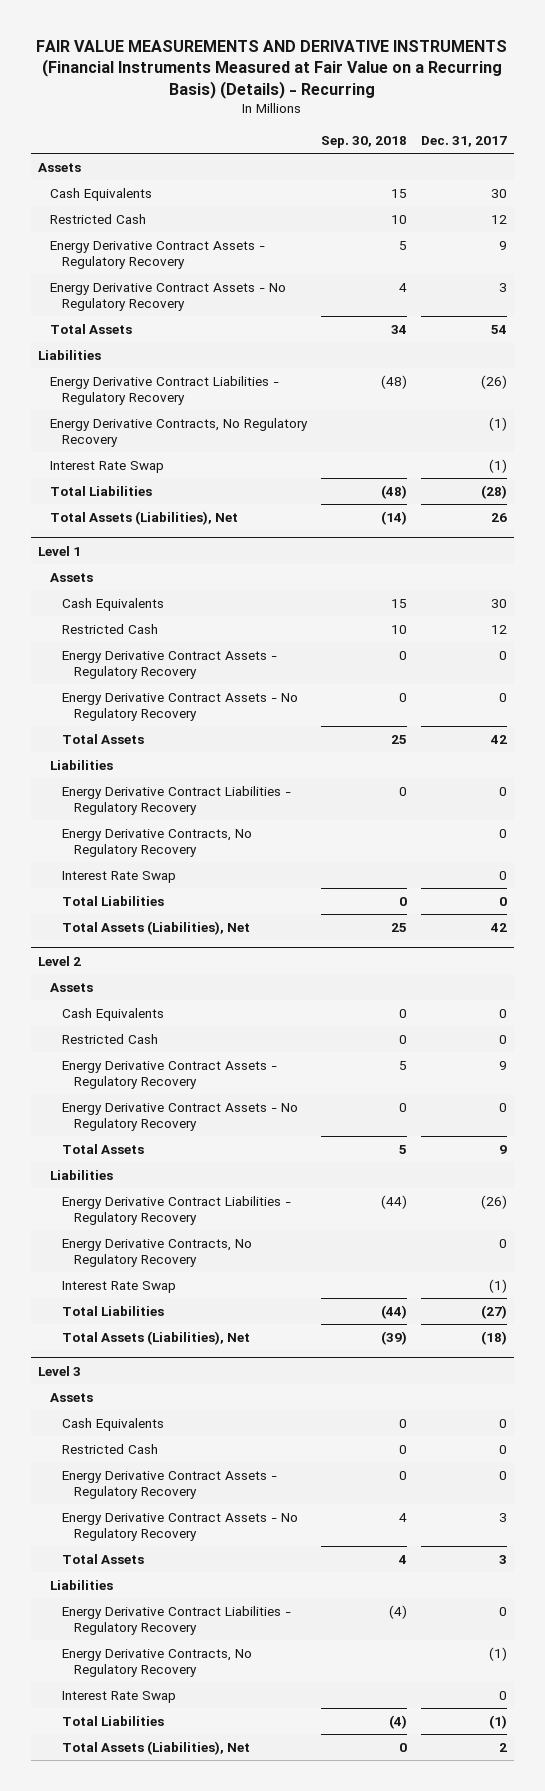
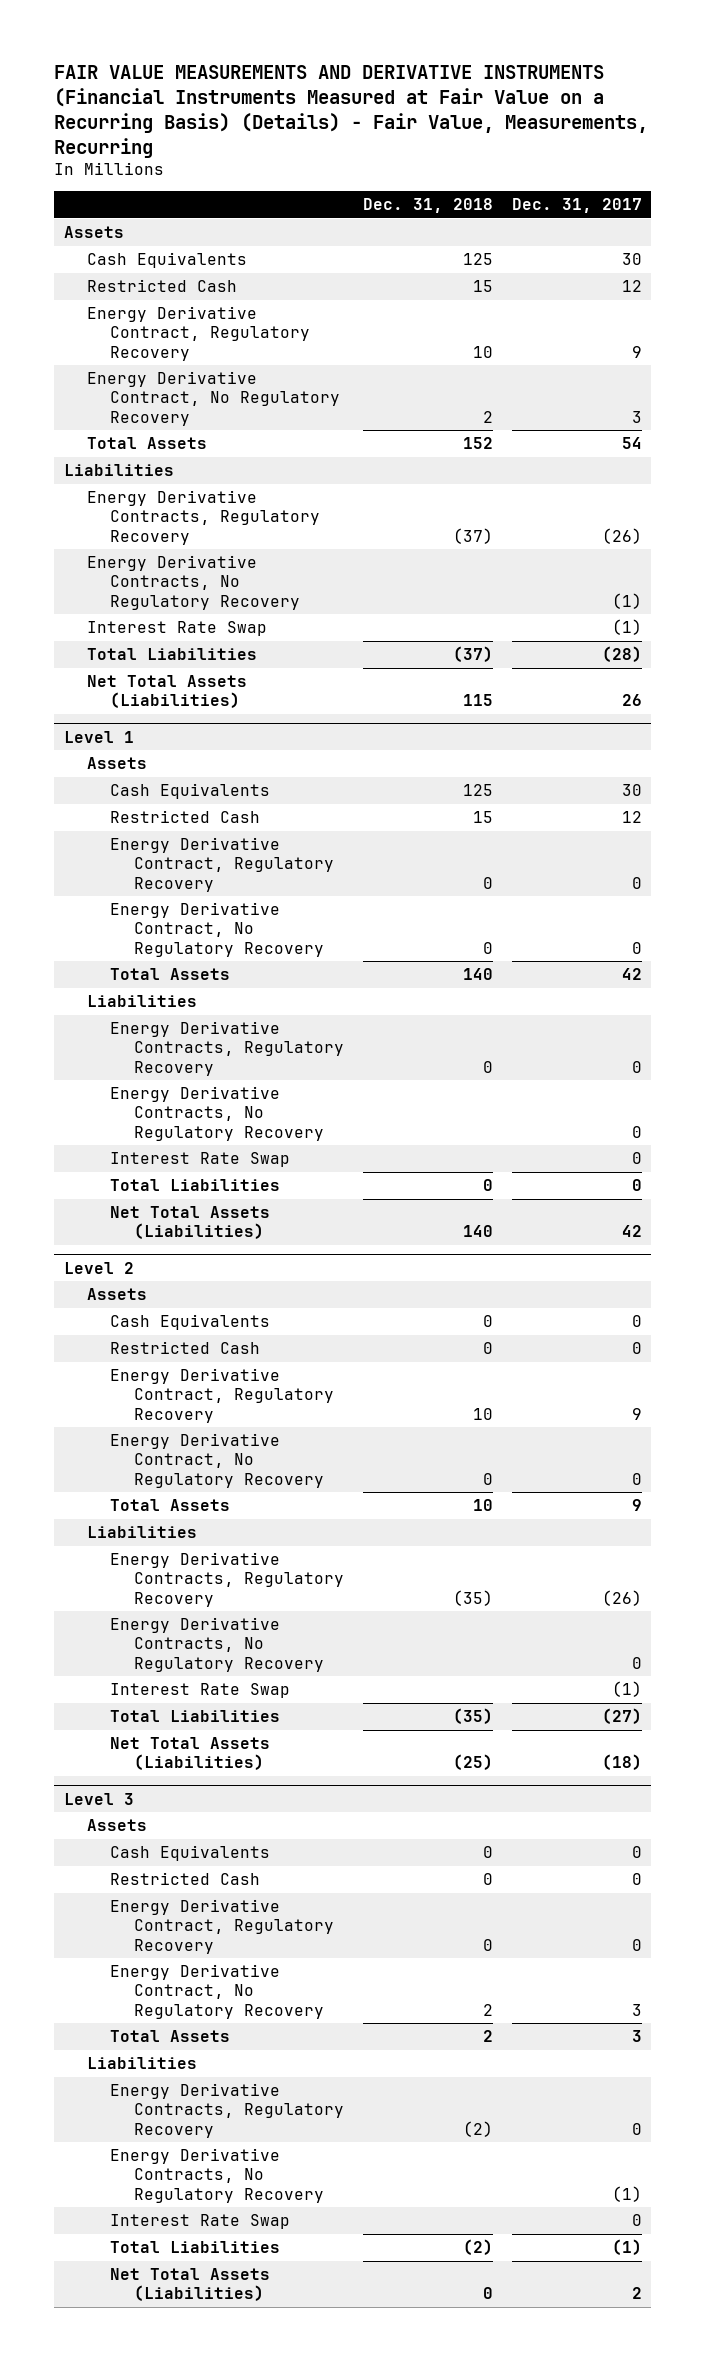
[36,40,508,99] FAIR VALUE MEASUREMENTS AND DERIVATIVE INSTRUMENTS (Financial Instruments Measured at Fair Value on a Recurring Basis) (Details) - Recurring -> [54,64,649,158] FAIR VALUE MEASUREMENTS AND DERIVATIVE INSTRUMENTS (Financial Instruments Measured at Fair Value on a Recurring Basis) (Details) - Fair Value, Measurements, Recurring
[320,135,407,148] Sep. 30, 2018 -> none
none -> [362,198,493,214] Dec. 31, 2018
[49,240,265,269] Energy Derivative Contract Assets - Regulatory Recovery -> [86,306,311,361] Energy Derivative Contract, Regulatory Recovery
[49,282,286,311] Energy Derivative Contract Assets - No Regulatory Recovery -> [86,371,341,426] Energy Derivative Contract, No Regulatory Recovery
[49,375,279,405] Energy Derivative Contract Liabilities - Regulatory Recovery -> [86,490,321,545] Energy Derivative Contracts, Regulatory Recovery
[49,510,238,525] Total Assets (Liabilities), Net -> [86,675,247,709] Net Total Assets (Liabilities)
[61,650,277,679] Energy Derivative Contract Assets - Regulatory Recovery -> [110,837,334,892] Energy Derivative Contract, Regulatory Recovery
[61,692,298,721] Energy Derivative Contract Assets - No Regulatory Recovery -> [110,902,324,957] Energy Derivative Contract, No Regulatory Recovery
[61,785,291,815] Energy Derivative Contract Liabilities - Regulatory Recovery -> [110,1021,344,1076] Energy Derivative Contracts, Regulatory Recovery
[61,920,250,935] Total Assets (Liabilities), Net -> [110,1206,271,1240] Net Total Assets (Liabilities)
[61,1060,277,1089] Energy Derivative Contract Assets - Regulatory Recovery -> [110,1368,334,1423] Energy Derivative Contract, Regulatory Recovery
[61,1102,298,1131] Energy Derivative Contract Assets - No Regulatory Recovery -> [110,1433,324,1488] Energy Derivative Contract, No Regulatory Recovery
[61,1195,291,1225] Energy Derivative Contract Liabilities - Regulatory Recovery -> [110,1552,344,1607] Energy Derivative Contracts, Regulatory Recovery
[61,1330,250,1345] Total Assets (Liabilities), Net -> [110,1737,271,1771] Net Total Assets (Liabilities)
[61,1470,277,1499] Energy Derivative Contract Assets - Regulatory Recovery -> [110,1899,334,1954] Energy Derivative Contract, Regulatory Recovery
[61,1512,298,1541] Energy Derivative Contract Assets - No Regulatory Recovery -> [110,1964,324,2019] Energy Derivative Contract, No Regulatory Recovery
[61,1605,291,1635] Energy Derivative Contract Liabilities - Regulatory Recovery -> [110,2083,344,2138] Energy Derivative Contracts, Regulatory Recovery
[61,1740,250,1755] Total Assets (Liabilities), Net -> [110,2268,271,2302] Net Total Assets (Liabilities)

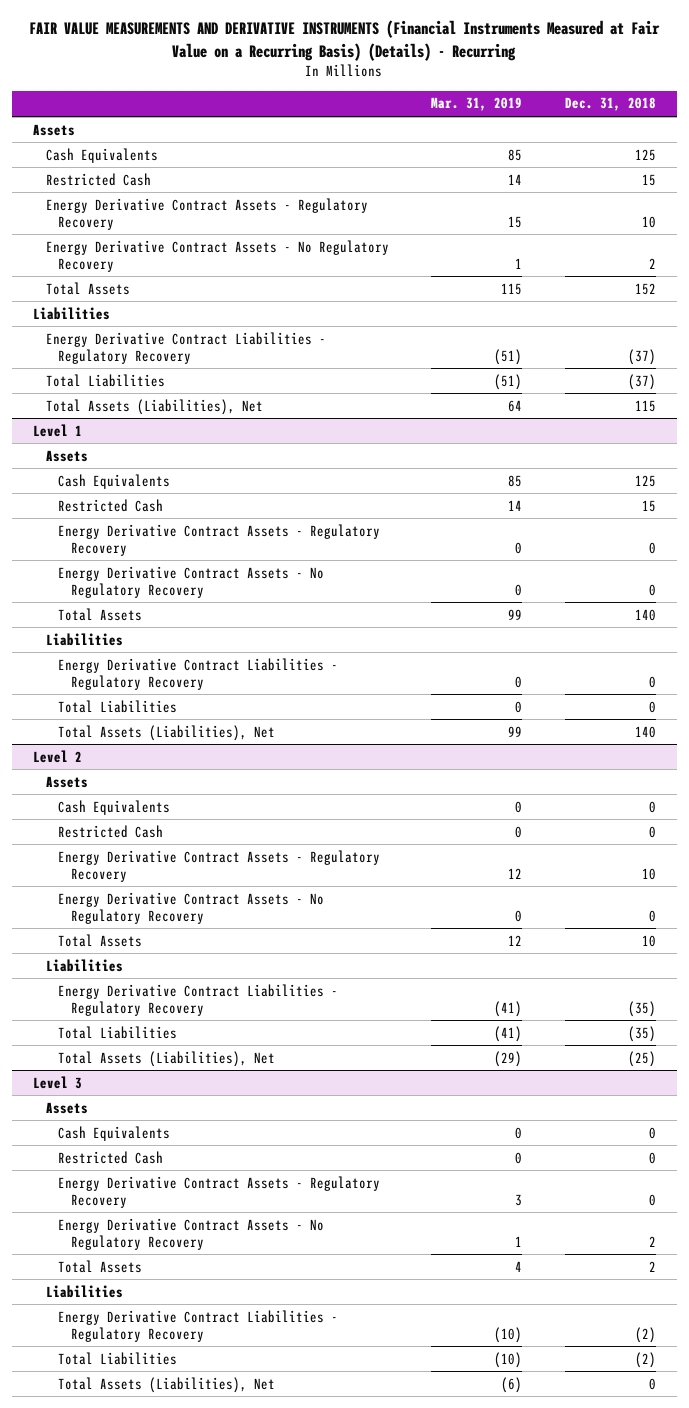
[54,64,649,158] FAIR VALUE MEASUREMENTS AND DERIVATIVE INSTRUMENTS (Financial Instruments Measured at Fair Value on a Recurring Basis) (Details) - Fair Value, Measurements, Recurring -> [29,20,661,61] FAIR VALUE MEASUREMENTS AND DERIVATIVE INSTRUMENTS (Financial Instruments Measured at Fair Value on a Recurring Basis) (Details) - Recurring
[511,198,642,214] Dec. 31, 2017 -> none
none -> [431,97,523,112] Mar. 31, 2019
[86,306,311,361] Energy Derivative Contract, Regulatory Recovery -> [45,197,368,230] Energy Derivative Contract Assets - Regulatory Recovery
[86,371,341,426] Energy Derivative Contract, No Regulatory Recovery -> [45,239,389,272] Energy Derivative Contract Assets - No Regulatory Recovery
[86,555,301,610] Energy Derivative Contracts, No Regulatory Recovery -> none
[86,621,267,637] Interest Rate Swap -> none
[86,490,321,545] Energy Derivative Contracts, Regulatory Recovery -> [45,331,326,364] Energy Derivative Contract Liabilities - Regulatory Recovery
[86,675,247,709] Net Total Assets (Liabilities) -> [45,398,263,415] Total Assets (Liabilities), Net
[110,837,334,892] Energy Derivative Contract, Regulatory Recovery -> [58,523,381,556] Energy Derivative Contract Assets - Regulatory Recovery
[110,902,324,957] Energy Derivative Contract, No Regulatory Recovery -> [58,565,325,598] Energy Derivative Contract Assets - No Regulatory Recovery
[110,1086,324,1141] Energy Derivative Contracts, No Regulatory Recovery -> none
[110,1152,291,1168] Interest Rate Swap -> none
[110,1021,344,1076] Energy Derivative Contracts, Regulatory Recovery -> [58,657,339,690] Energy Derivative Contract Liabilities - Regulatory Recovery
[110,1206,271,1240] Net Total Assets (Liabilities) -> [58,724,276,741] Total Assets (Liabilities), Net
[110,1368,334,1423] Energy Derivative Contract, Regulatory Recovery -> [58,849,381,882] Energy Derivative Contract Assets - Regulatory Recovery
[110,1433,324,1488] Energy Derivative Contract, No Regulatory Recovery -> [58,891,325,924] Energy Derivative Contract Assets - No Regulatory Recovery
[110,1617,324,1672] Energy Derivative Contracts, No Regulatory Recovery -> none
[110,1683,291,1699] Interest Rate Swap -> none
[110,1552,344,1607] Energy Derivative Contracts, Regulatory Recovery -> [58,983,339,1016] Energy Derivative Contract Liabilities - Regulatory Recovery
[110,1737,271,1771] Net Total Assets (Liabilities) -> [58,1050,276,1067] Total Assets (Liabilities), Net
[110,1899,334,1954] Energy Derivative Contract, Regulatory Recovery -> [58,1175,381,1208] Energy Derivative Contract Assets - Regulatory Recovery
[110,1964,324,2019] Energy Derivative Contract, No Regulatory Recovery -> [58,1217,325,1250] Energy Derivative Contract Assets - No Regulatory Recovery
[110,2148,324,2203] Energy Derivative Contracts, No Regulatory Recovery -> none
[110,2214,291,2230] Interest Rate Swap -> none
[110,2083,344,2138] Energy Derivative Contracts, Regulatory Recovery -> [58,1309,339,1342] Energy Derivative Contract Liabilities - Regulatory Recovery
[110,2268,271,2302] Net Total Assets (Liabilities) -> [58,1376,276,1393] Total Assets (Liabilities), Net

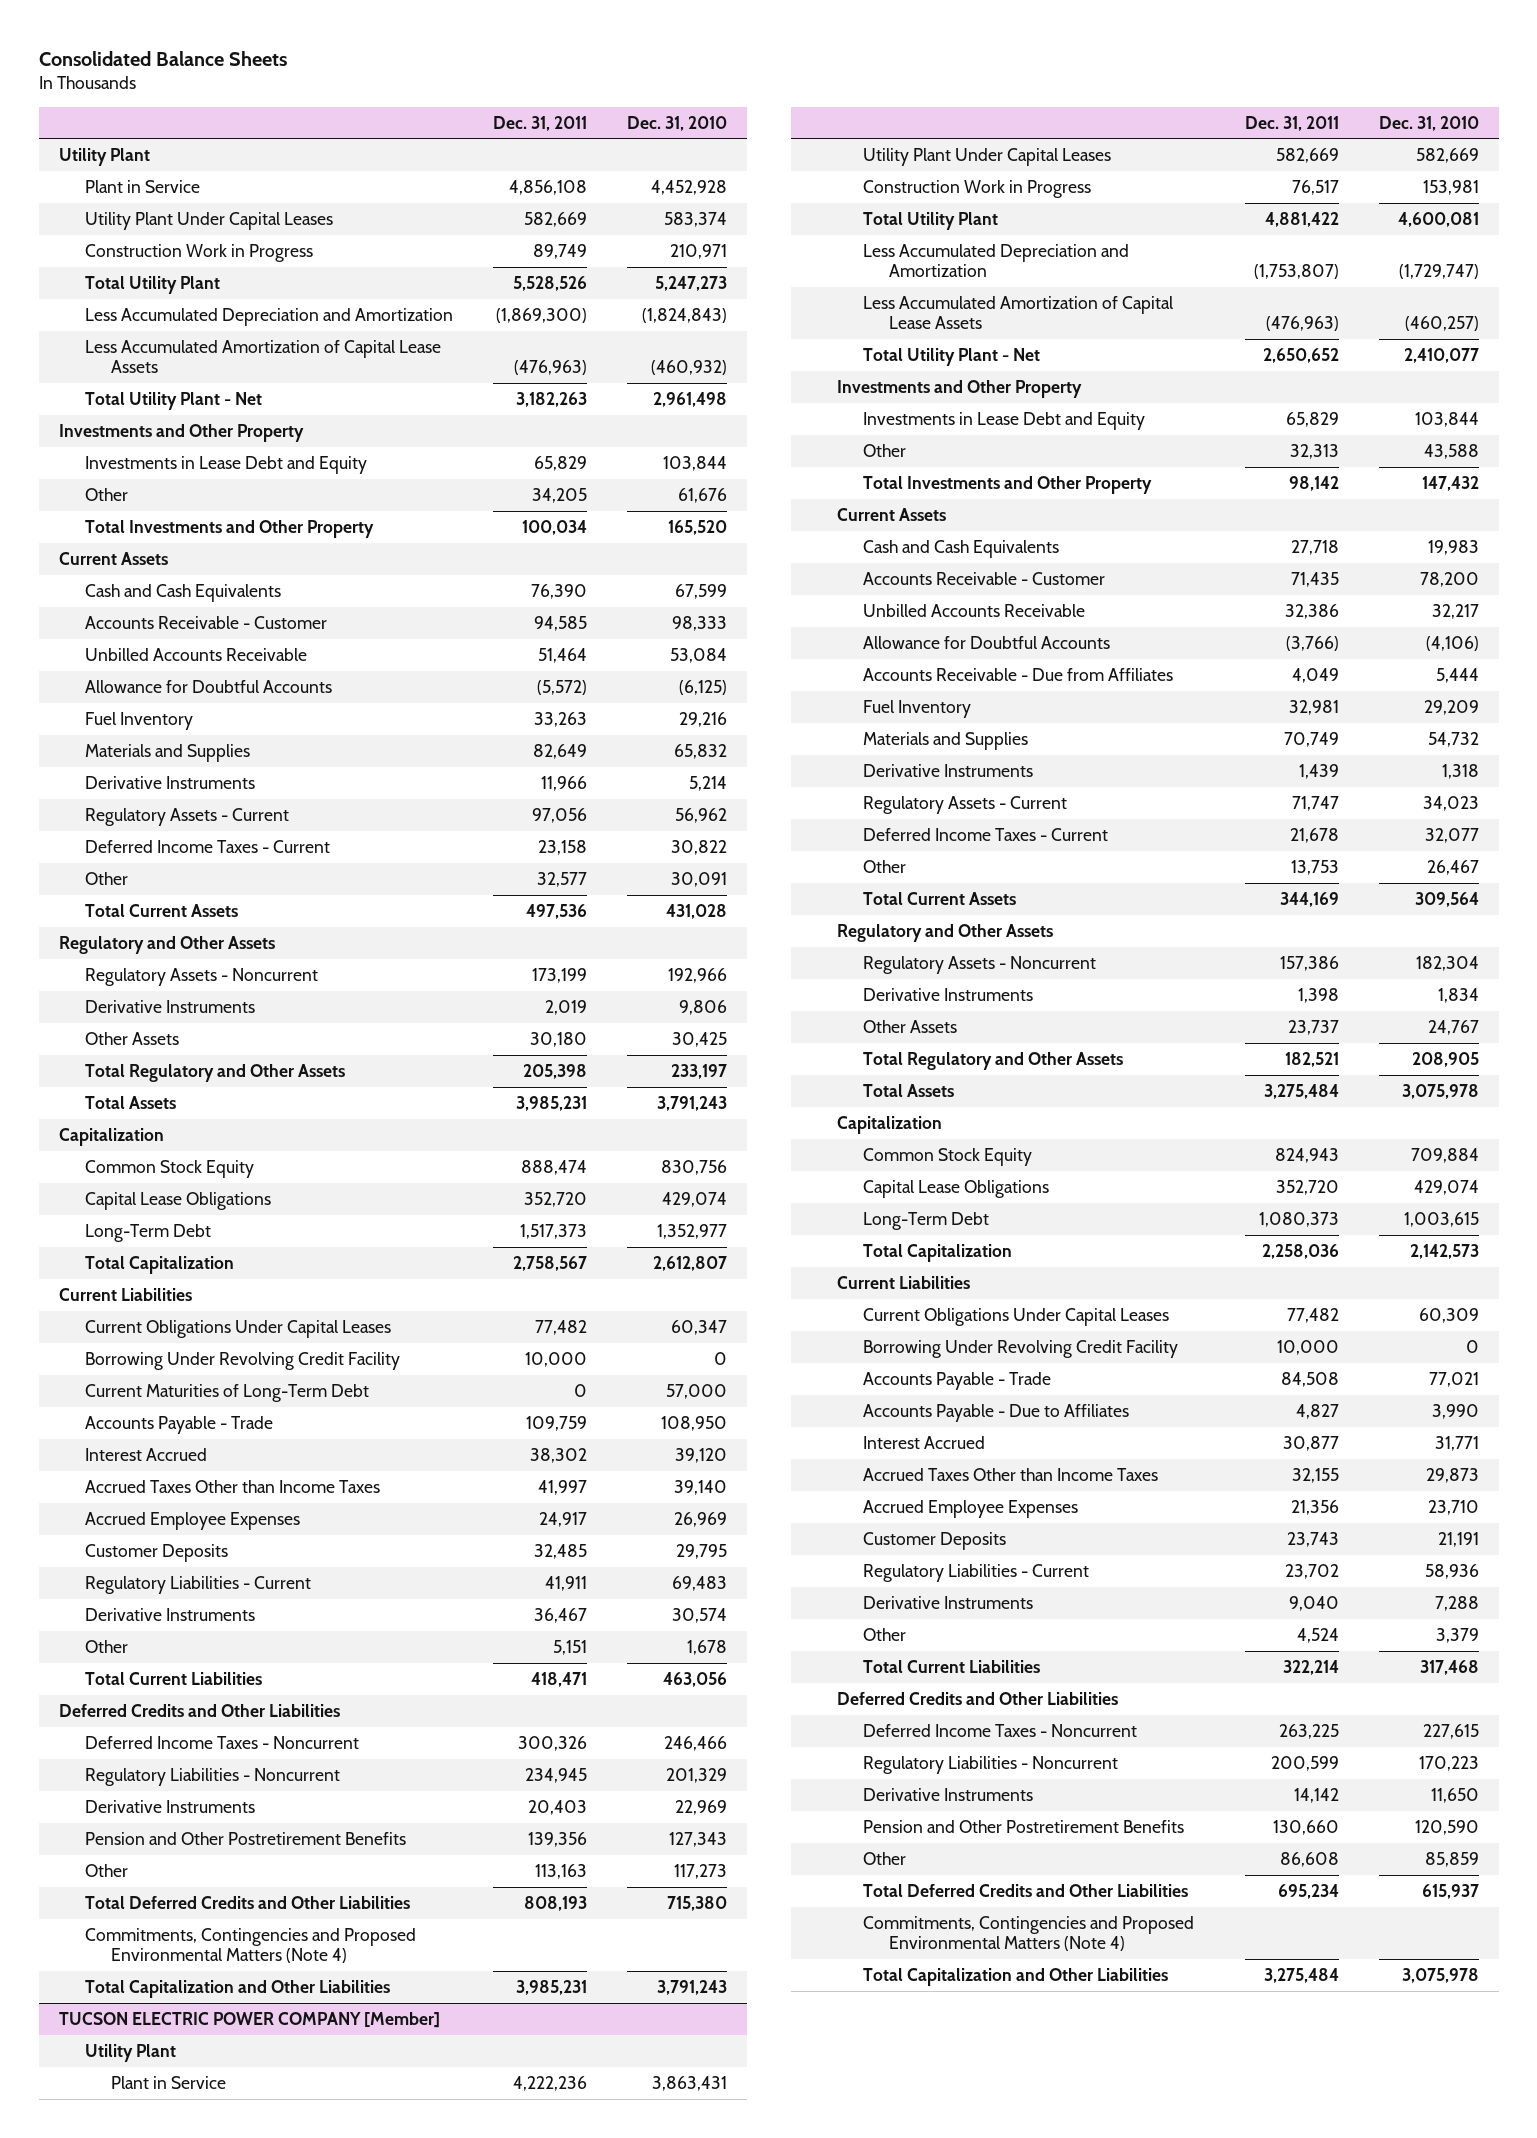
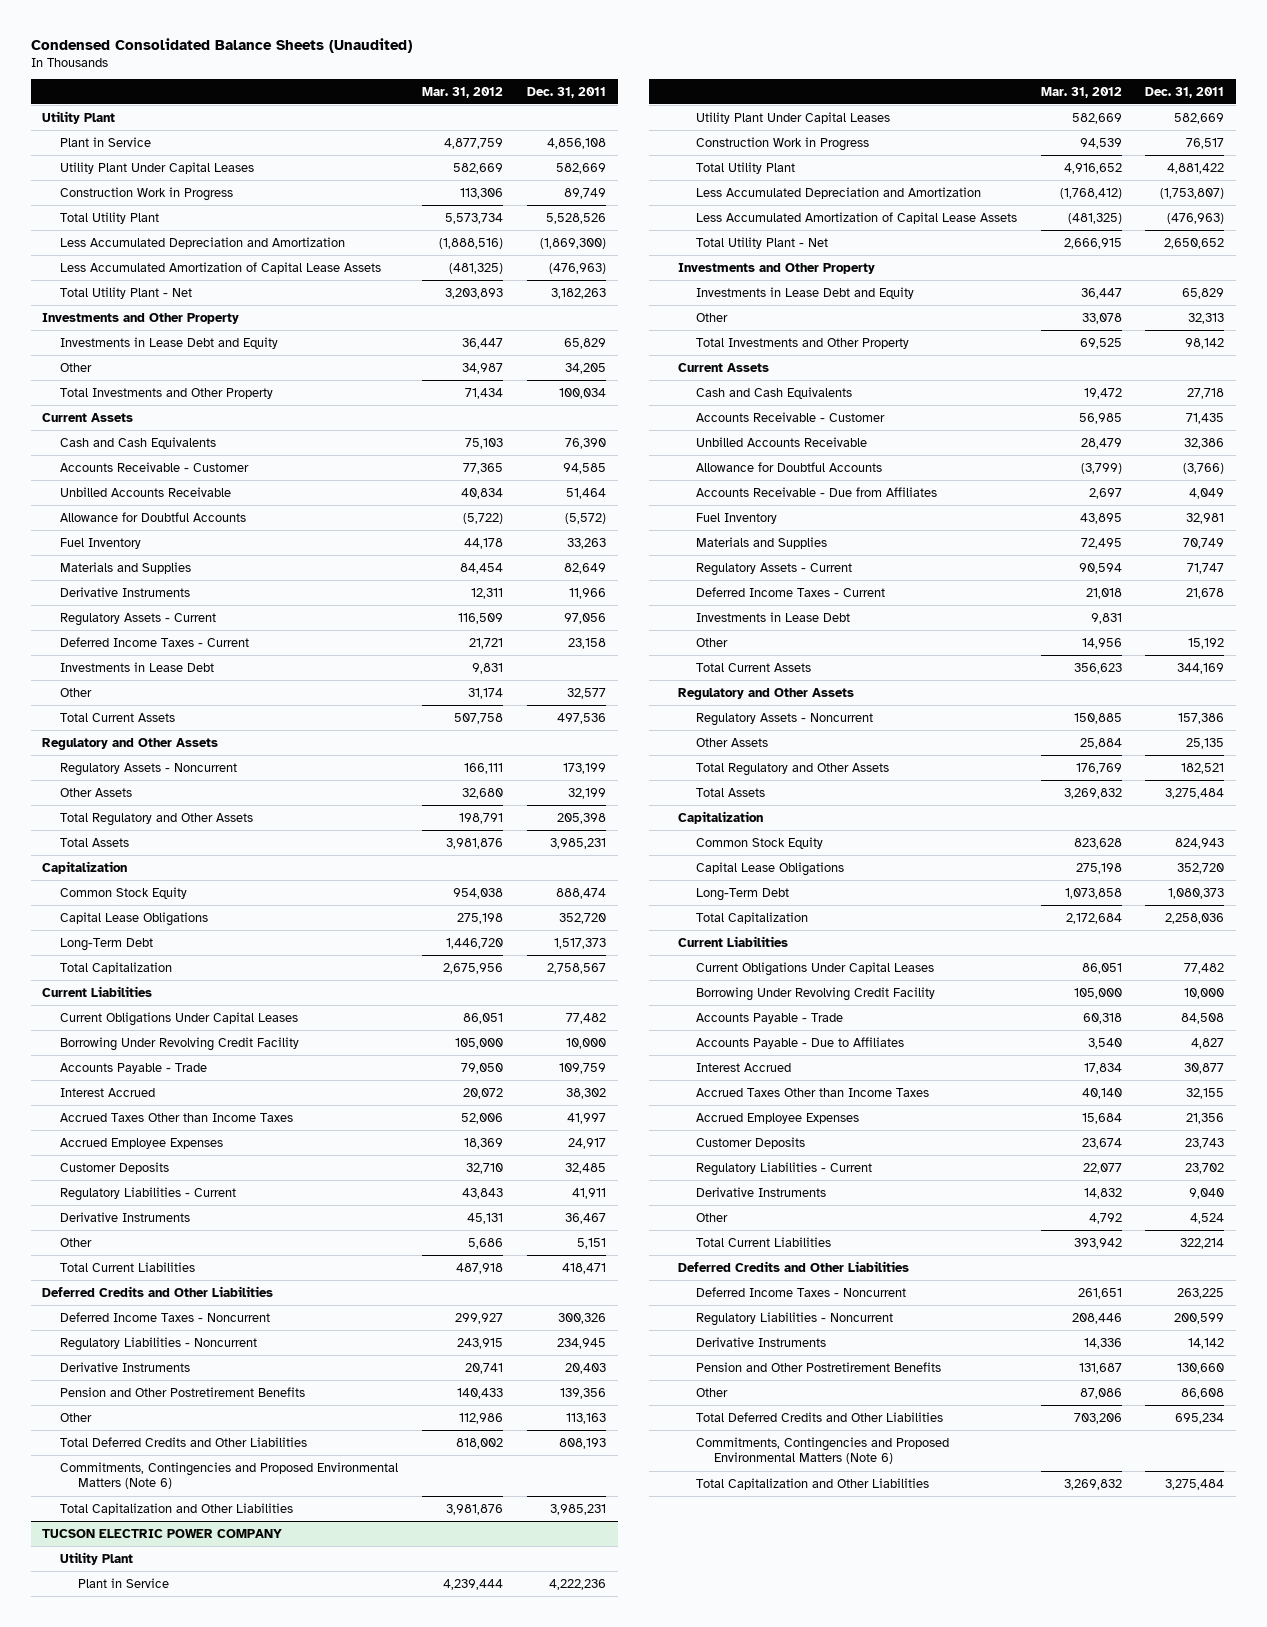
[38,50,287,66] Consolidated Balance Sheets -> [30,37,412,53] Condensed Consolidated Balance Sheets (Unaudited)
[626,115,727,131] Dec. 31, 2010 -> none
none -> [422,86,504,98] Mar. 31, 2012
none -> [60,661,215,672] Investments in Lease Debt
[84,1000,255,1014] Derivative Instruments -> none
[529,1032,587,1048] 30,180 -> [567,787,606,799] 32,199
[84,1384,369,1403] Current Maturities of Long-Term Debt -> none
[84,1928,416,1964] Commitments, Contingencies and Proposed Environmental Matters (Note 4) -> [60,1461,399,1490] Commitments, Contingencies and Proposed Environmental Matters (Note 6)
[58,2012,440,2029] TUCSON ELECTRIC POWER COMPANY [Member] -> [42,1528,283,1538] TUCSON ELECTRIC POWER COMPANY
[863,764,1034,778] Derivative Instruments -> none
none -> [696,611,851,622] Investments in Lease Debt
[1290,860,1339,876] 13,753 -> [1188,637,1225,649] 15,192
[863,988,1034,1002] Derivative Instruments -> none
[1287,1020,1339,1036] 23,737 -> [1186,737,1225,749] 25,135
[863,1916,1195,1952] Commitments, Contingencies and Proposed Environmental Matters (Note 4) -> [696,1436,950,1465] Commitments, Contingencies and Proposed Environmental Matters (Note 6)

